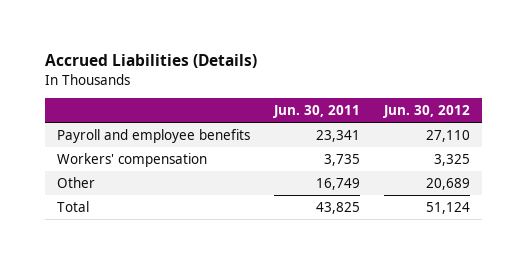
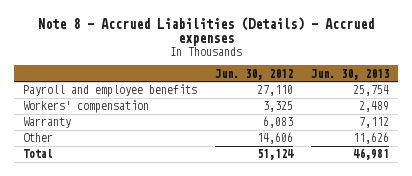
[45,54,258,69] Accrued Liabilities (Details) -> [37,16,374,47] Note 8 - Accrued Liabilities (Details) - Accrued expenses
[273,105,361,119] Jun. 30, 2011 -> none
none -> [310,68,389,80] Jun. 30, 2013
none -> [23,117,72,129] Warranty
[426,177,471,190] 20,689 -> [256,132,293,145] 14,606

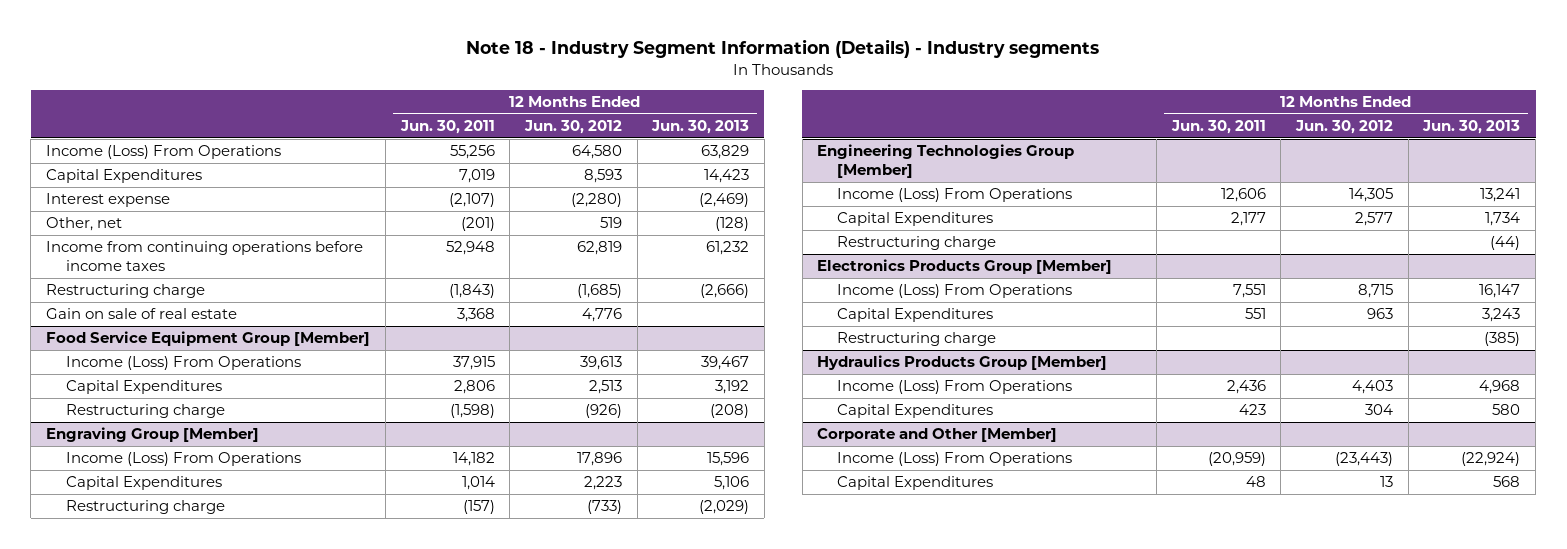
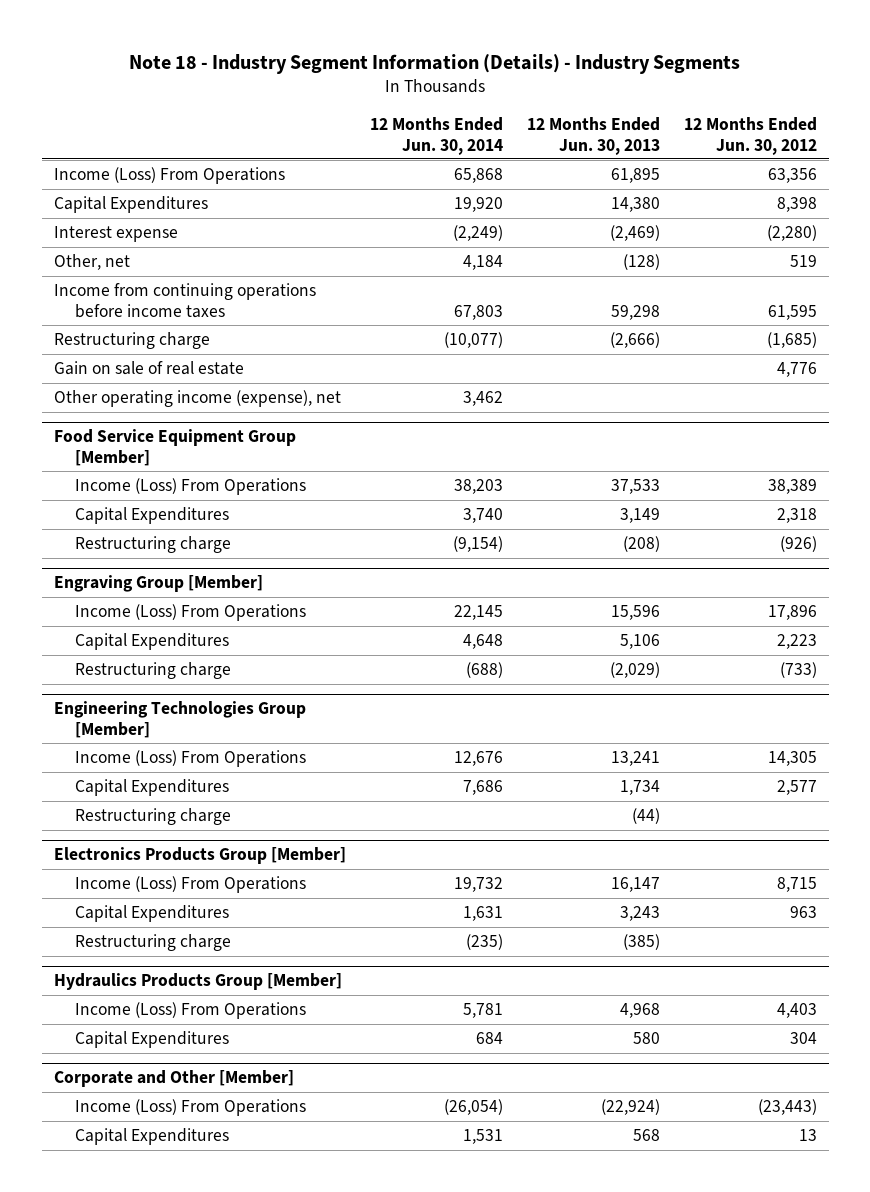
[466,39,1100,59] Note 18 - Industry Segment Information (Details) - Industry segments -> [129,53,741,74] Note 18 - Industry Segment Information (Details) - Industry Segments
[399,120,495,135] Jun. 30, 2011 -> none
none -> [369,116,503,155] 12 Months Ended Jun. 30, 2014
[571,145,622,160] 64,580 -> [767,168,817,184] 63,356
[701,145,750,160] 63,829 -> [610,168,660,184] 61,895
[583,169,622,184] 8,593 -> [776,197,817,213] 8,398
[704,169,750,184] 14,423 -> [610,197,660,213] 14,380
[576,241,622,256] 62,819 -> [767,304,817,320] 61,595
[706,241,750,256] 61,232 -> [610,304,660,320] 59,298
none -> [53,390,341,408] Other operating income (expense), net
[579,356,622,371] 39,613 -> [767,479,817,495] 38,389
[701,356,750,371] 39,467 -> [610,479,660,495] 37,533
[588,380,622,395] 2,513 -> [776,508,817,524] 2,318
[715,380,750,395] 3,192 -> [619,508,660,524] 3,149

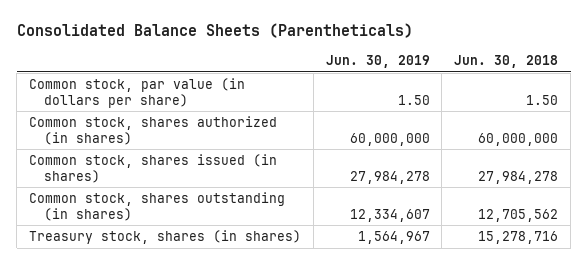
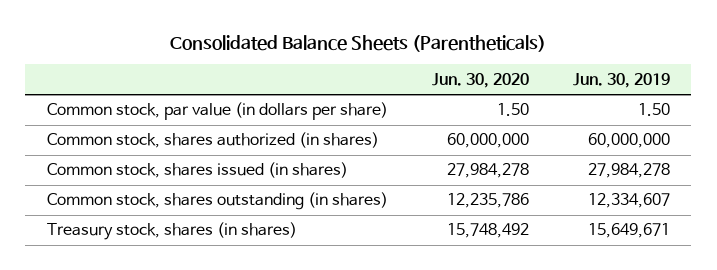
[454,54,559,68] Jun. 30, 2018 -> none
none -> [431,72,529,88] Jun. 30, 2020
[357,230,430,244] 1,564,967 -> [587,223,670,239] 15,649,671

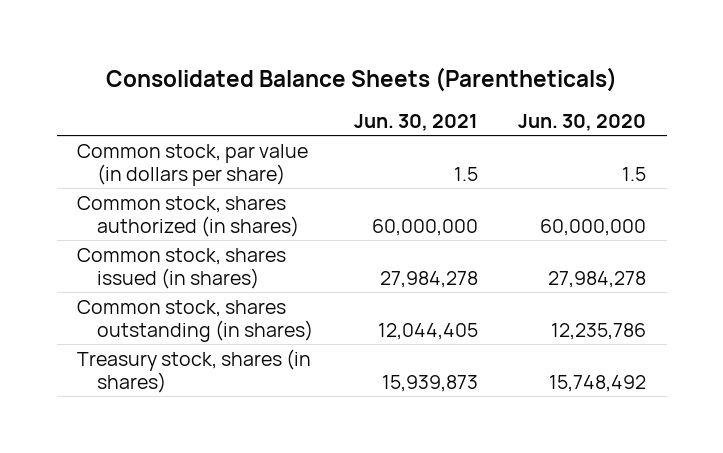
[572,72,670,88] Jun. 30, 2019 -> none
none -> [353,114,478,132] Jun. 30, 2021
[496,103,529,117] 1.50 -> [622,166,647,181] 1.5

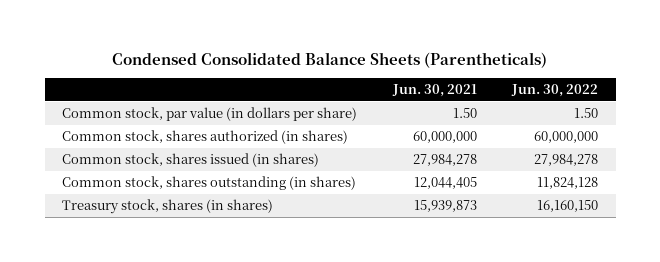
[105,66,617,92] Consolidated Balance Sheets (Parentheticals) -> [112,52,548,69] Condensed Consolidated Balance Sheets (Parentheticals)
[518,114,647,132] Jun. 30, 2020 -> none
none -> [511,84,599,98] Jun. 30, 2022
[453,166,478,181] 1.5 -> [452,108,477,119] 1.50

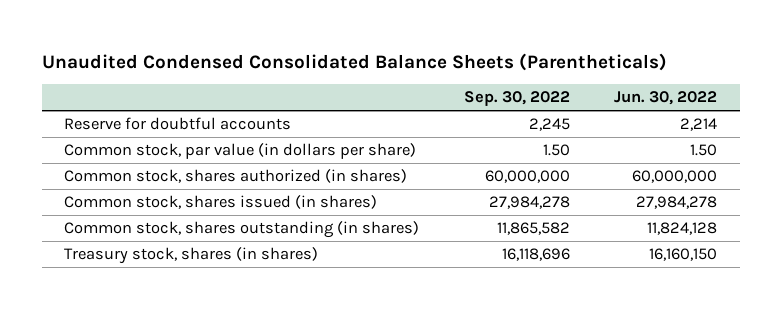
[112,52,548,69] Condensed Consolidated Balance Sheets (Parentheticals) -> [41,52,667,71] Unaudited Condensed Consolidated Balance Sheets (Parentheticals)
[391,84,477,98] Jun. 30, 2021 -> none
none -> [463,91,570,107] Sep. 30, 2022
none -> [64,117,292,131] Reserve for doubtful accounts

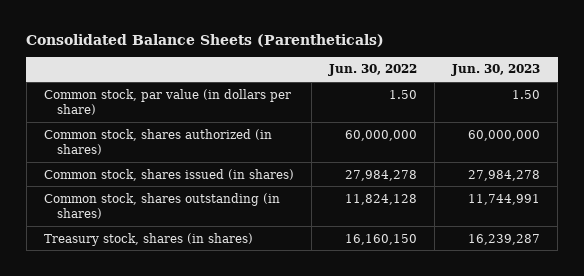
[41,52,667,71] Unaudited Condensed Consolidated Balance Sheets (Parentheticals) -> [26,33,385,47] Consolidated Balance Sheets (Parentheticals)
[463,91,570,107] Sep. 30, 2022 -> none
none -> [450,64,540,77] Jun. 30, 2023
[64,117,292,131] Reserve for doubtful accounts -> none

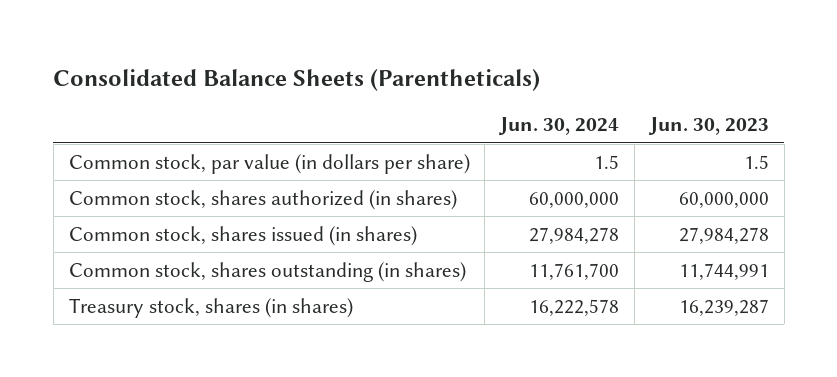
[327,64,417,77] Jun. 30, 2022 -> none
none -> [498,117,620,136] Jun. 30, 2024
[511,89,540,99] 1.50 -> [743,155,769,170] 1.5

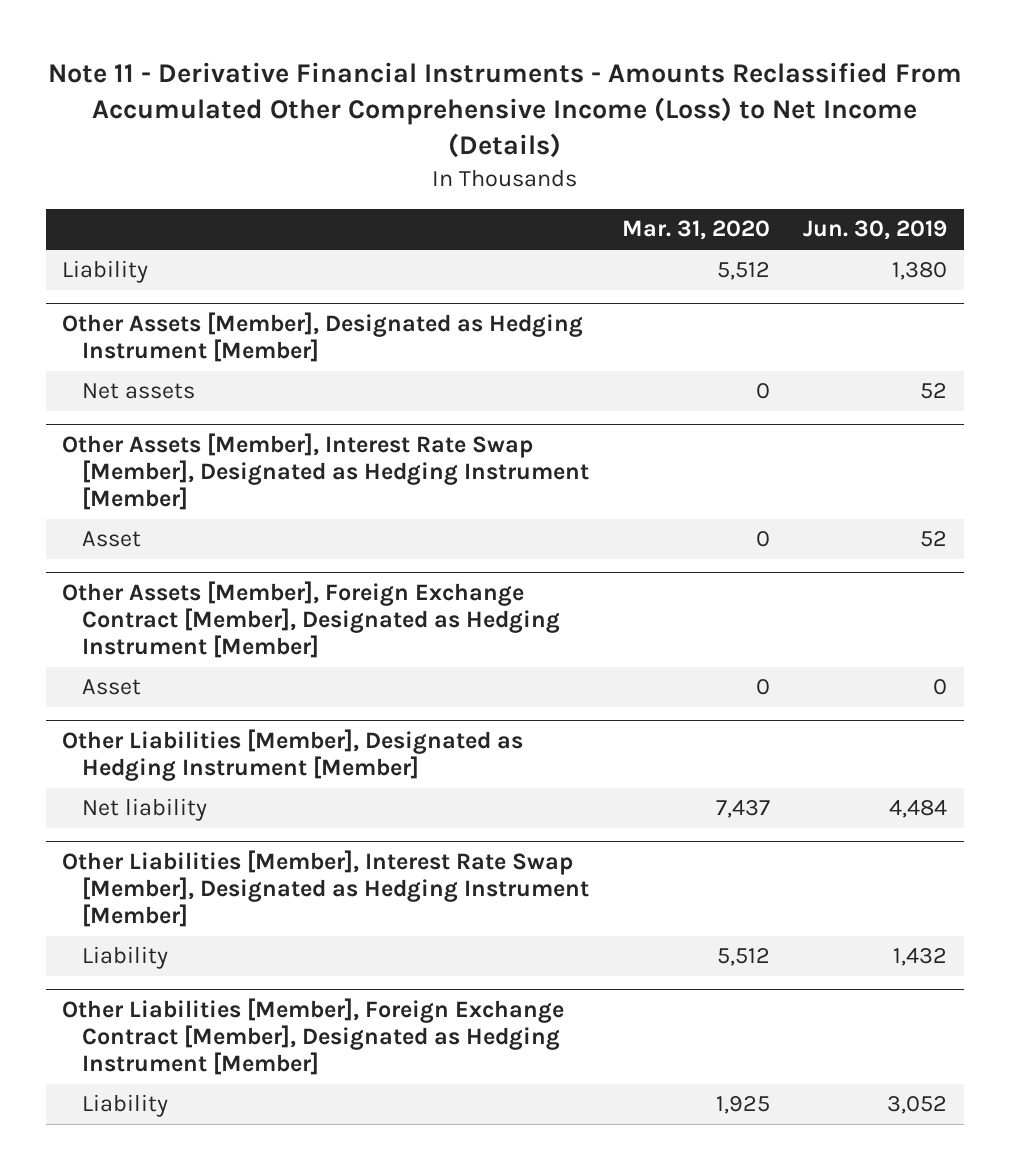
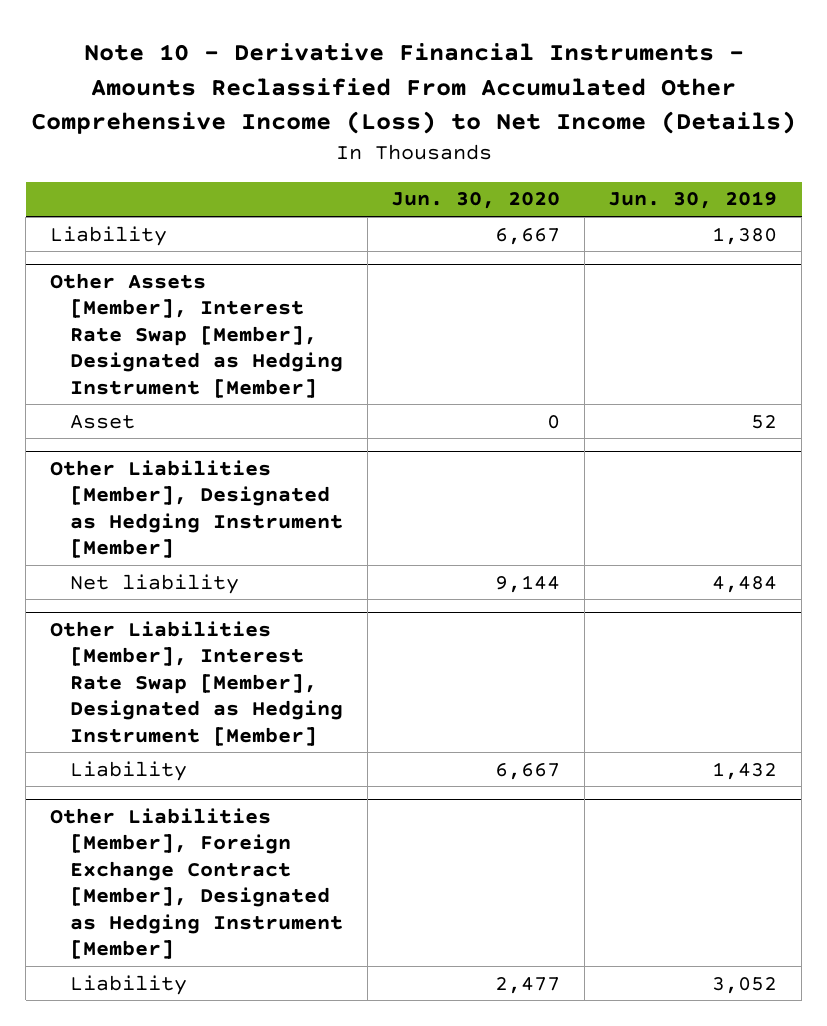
[47,61,962,159] Note 11 - Derivative Financial Instruments - Amounts Reclassified From Accumulated Other Comprehensive Income (Loss) to Net Income (Details) -> [30,43,796,135] Note 10 - Derivative Financial Instruments - Amounts Reclassified From Accumulated Other Comprehensive Income (Loss) to Net Income (Details)
[622,220,771,241] Mar. 31, 2020 -> none
none -> [391,192,561,210] Jun. 30, 2020
[62,311,584,363] Other Assets [Member], Designated as Hedging Instrument [Member] -> none
[82,383,196,400] Net assets -> none
[62,580,561,659] Other Assets [Member], Foreign Exchange Contract [Member], Designated as Hedging Instrument [Member] -> none
[82,679,142,696] Asset -> none

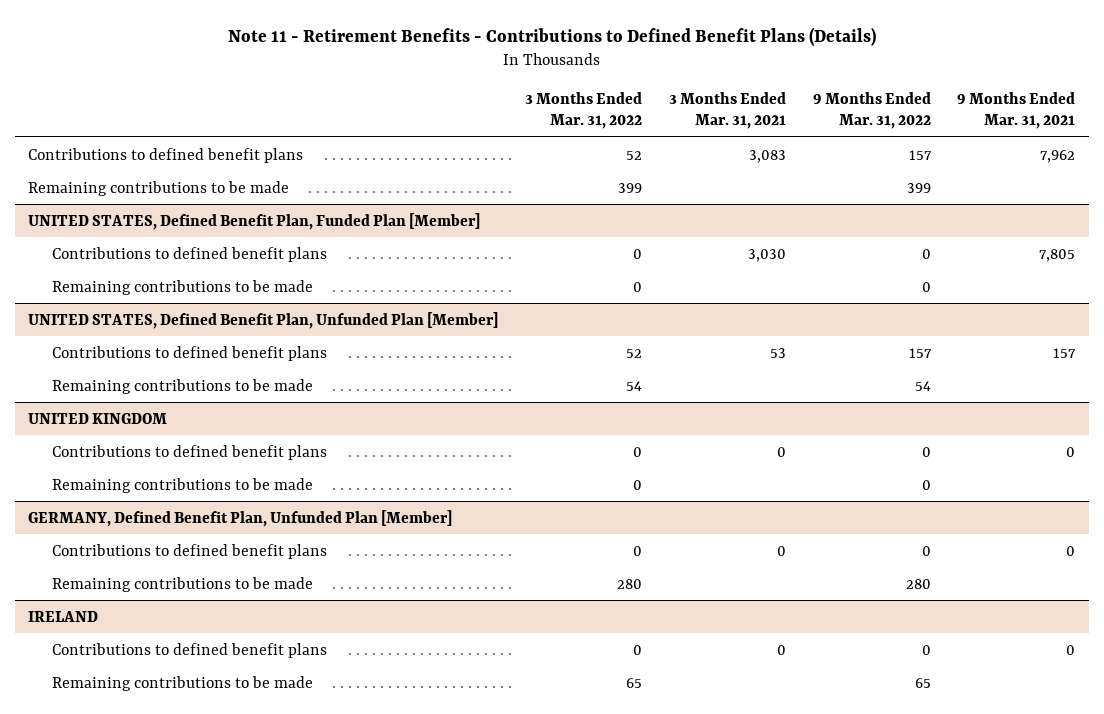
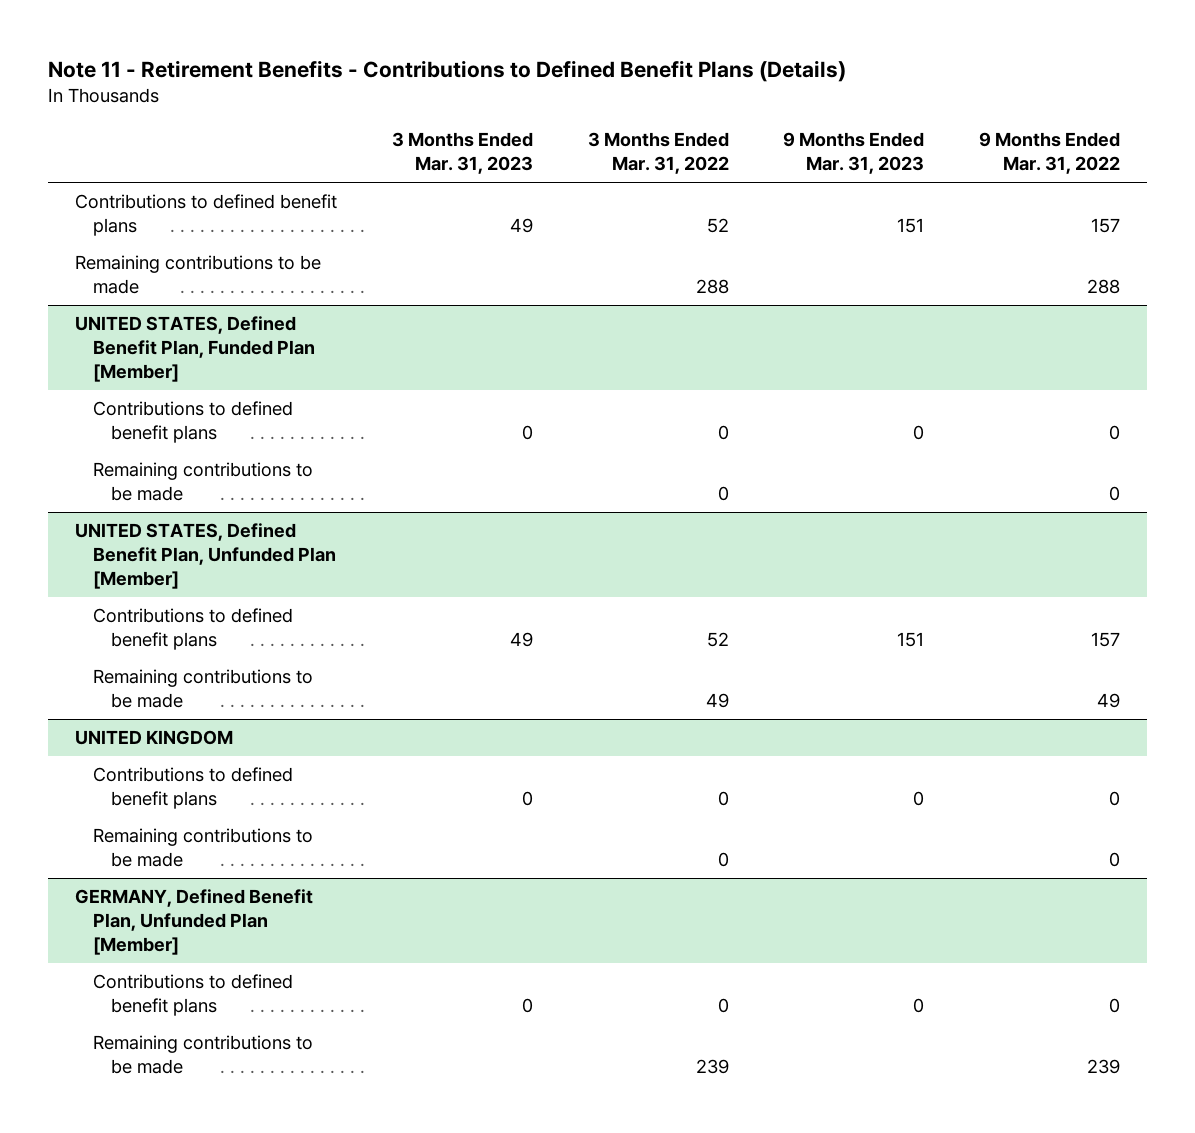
[668,91,786,130] 3 Months Ended Mar. 31, 2021 -> none
[957,91,1076,130] 9 Months Ended Mar. 31, 2021 -> none
none -> [391,132,533,175] 3 Months Ended Mar. 31, 2023
none -> [783,132,925,175] 9 Months Ended Mar. 31, 2023
[618,182,643,193] 399 -> [695,279,729,295] 288
[906,182,931,193] 399 -> [1086,279,1120,295] 288
[626,380,643,391] 54 -> [705,693,729,709] 49
[914,380,931,391] 54 -> [1096,693,1120,709] 49
[28,610,99,622] IRELAND -> none
[52,642,328,658] Contributions to defined benefit plans -> none
[52,675,314,691] Remaining contributions to be made -> none
[617,578,643,589] 280 -> [695,1059,729,1075] 239
[905,578,931,589] 280 -> [1086,1059,1120,1075] 239

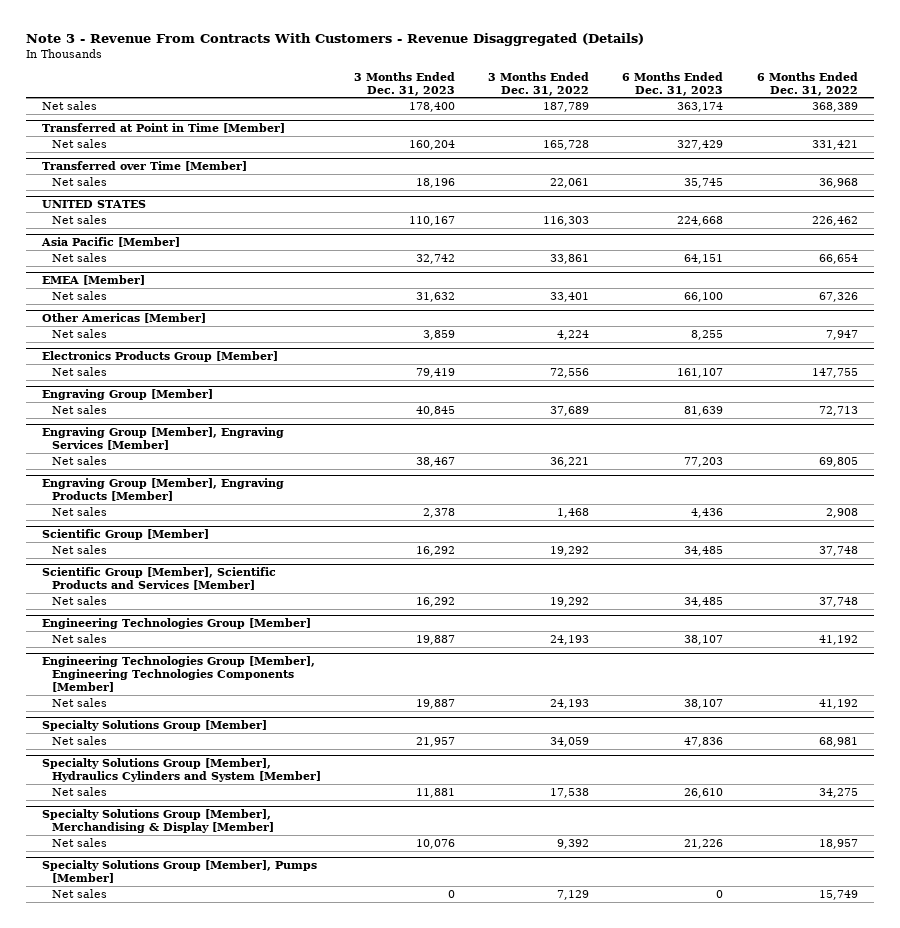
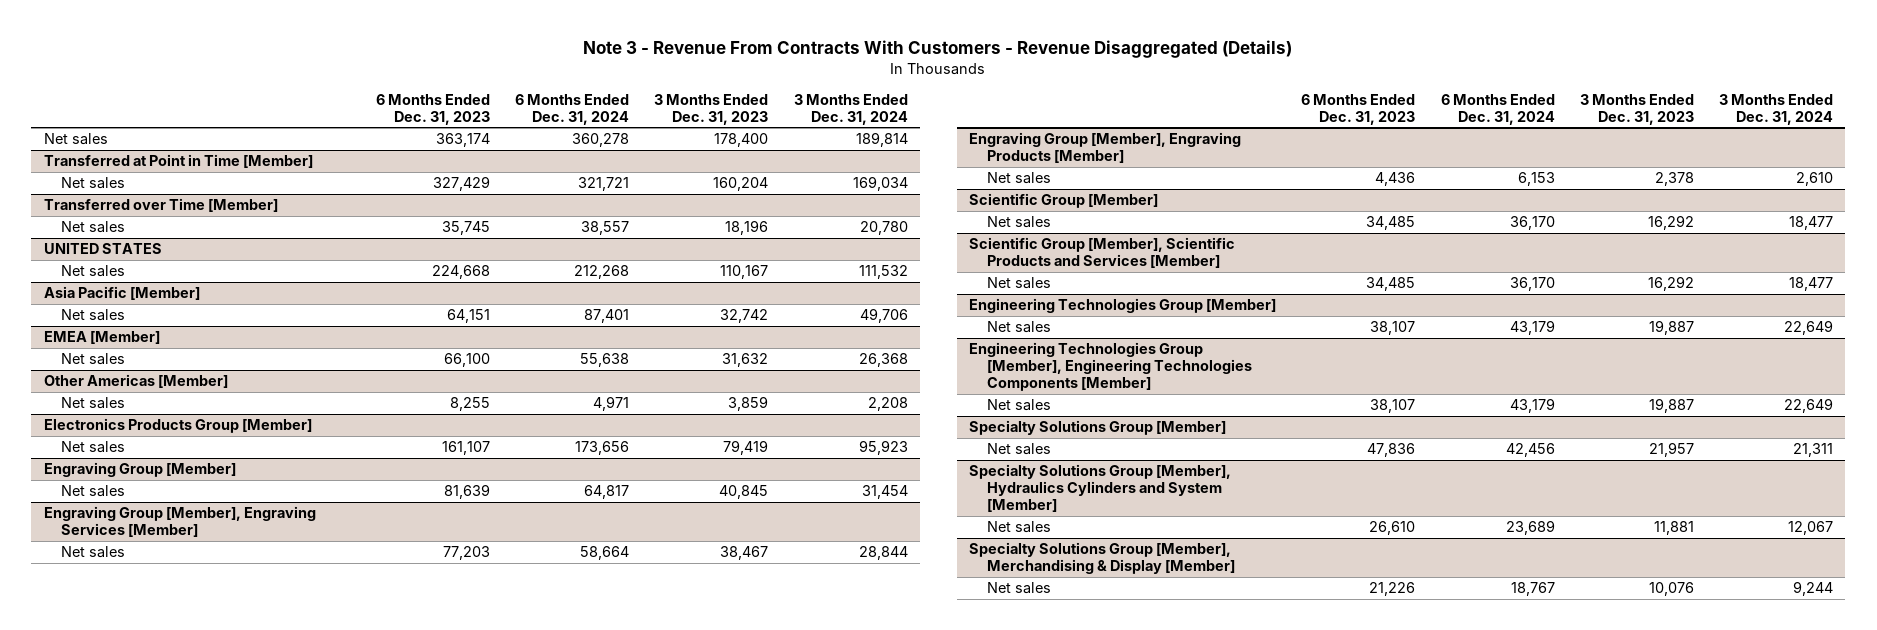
[488,71,590,96] 3 Months Ended Dec. 31, 2022 -> none
[756,71,858,96] 6 Months Ended Dec. 31, 2022 -> none
none -> [515,93,630,125] 6 Months Ended Dec. 31, 2024
none -> [793,93,908,125] 3 Months Ended Dec. 31, 2024
[42,860,318,884] Specialty Solutions Group [Member], Pumps [Member] -> none
[52,888,108,898] Net sales -> none

